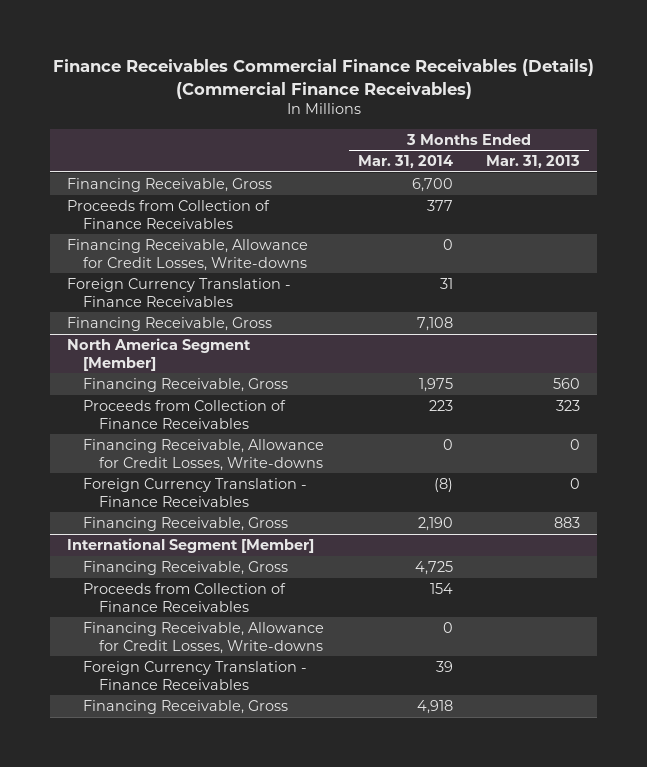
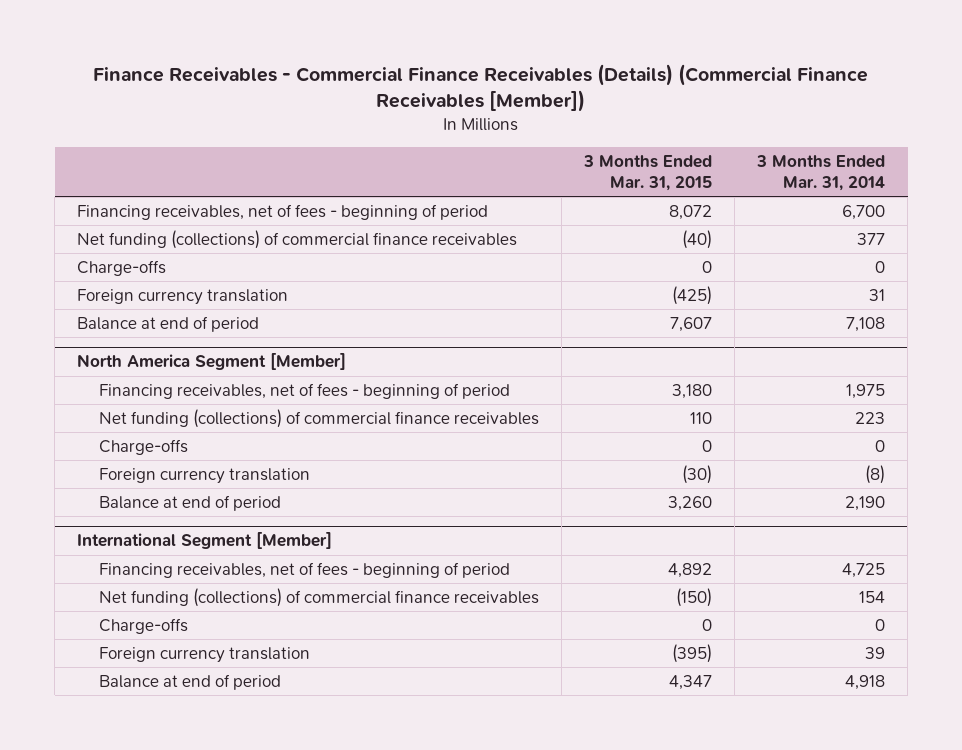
[52,59,594,99] Finance Receivables Commercial Finance Receivables (Details) (Commercial Finance Receivables) -> [93,63,869,112] Finance Receivables - Commercial Finance Receivables (Details) (Commercial Finance Receivables [Member])
[486,155,581,169] Mar. 31, 2013 -> none
none -> [583,154,713,191] 3 Months Ended Mar. 31, 2015
[66,177,272,192] Financing Receivable, Gross -> [77,203,489,220] Financing receivables, net of fees - beginning of period
[66,199,270,229] Proceeds from Collection of Finance Receivables -> [77,229,518,249] Net funding (collections) of commercial finance receivables
[66,238,308,271] Financing Receivable, Allowance for Credit Losses, Write-downs -> [77,259,167,276] Charge-offs
[66,277,291,307] Foreign Currency Translation - Finance Receivables -> [77,288,289,305] Foreign currency translation
[66,316,272,331] Financing Receivable, Gross -> [77,315,260,332] Balance at end of period
[82,377,288,392] Financing Receivable, Gross -> [98,382,510,399] Financing receivables, net of fees - beginning of period
[82,399,286,429] Proceeds from Collection of Finance Receivables -> [98,408,539,428] Net funding (collections) of commercial finance receivables
[82,438,324,471] Financing Receivable, Allowance for Credit Losses, Write-downs -> [98,438,188,455] Charge-offs
[82,477,307,507] Foreign Currency Translation - Finance Receivables -> [98,467,310,484] Foreign currency translation
[82,516,288,531] Financing Receivable, Gross -> [98,494,281,511] Balance at end of period
[82,560,288,575] Financing Receivable, Gross -> [98,561,510,578] Financing receivables, net of fees - beginning of period
[82,582,286,612] Proceeds from Collection of Finance Receivables -> [98,587,539,607] Net funding (collections) of commercial finance receivables
[82,621,324,654] Financing Receivable, Allowance for Credit Losses, Write-downs -> [98,617,188,634] Charge-offs
[82,660,307,690] Foreign Currency Translation - Finance Receivables -> [98,646,310,663] Foreign currency translation
[82,699,288,714] Financing Receivable, Gross -> [98,673,281,690] Balance at end of period

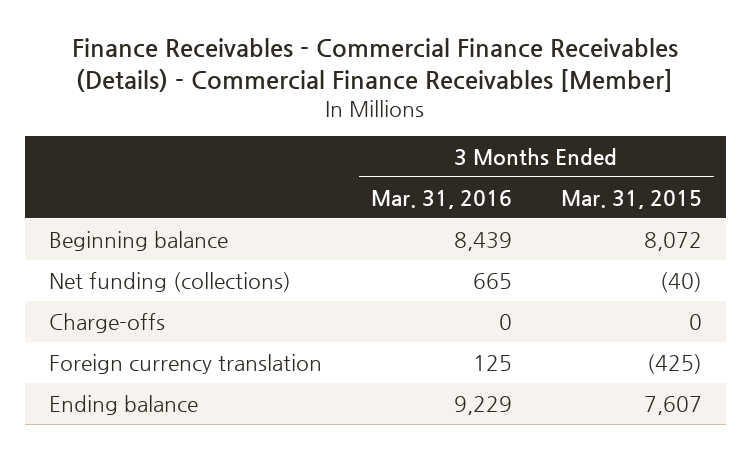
[93,63,869,112] Finance Receivables - Commercial Finance Receivables (Details) (Commercial Finance Receivables [Member]) -> [72,38,679,93] Finance Receivables - Commercial Finance Receivables (Details) - Commercial Finance Receivables [Member]
[756,154,886,191] 3 Months Ended Mar. 31, 2014 -> none
none -> [370,189,512,209] Mar. 31, 2016
[77,203,489,220] Financing receivables, net of fees - beginning of period -> [48,230,228,251] Beginning balance
[77,229,518,249] Net funding (collections) of commercial finance receivables -> [48,271,291,292] Net funding (collections)
[77,353,347,371] North America Segment [Member] -> none
[98,382,510,399] Financing receivables, net of fees - beginning of period -> none
[98,408,539,428] Net funding (collections) of commercial finance receivables -> none
[98,438,188,455] Charge-offs -> none
[98,467,310,484] Foreign currency translation -> none
[98,494,281,511] Balance at end of period -> none
[77,532,333,550] International Segment [Member] -> none
[98,561,510,578] Financing receivables, net of fees - beginning of period -> none
[98,587,539,607] Net funding (collections) of commercial finance receivables -> none
[98,617,188,634] Charge-offs -> none
[98,646,310,663] Foreign currency translation -> none
[98,673,281,690] Balance at end of period -> none
[77,315,260,332] Balance at end of period -> [48,394,198,415] Ending balance

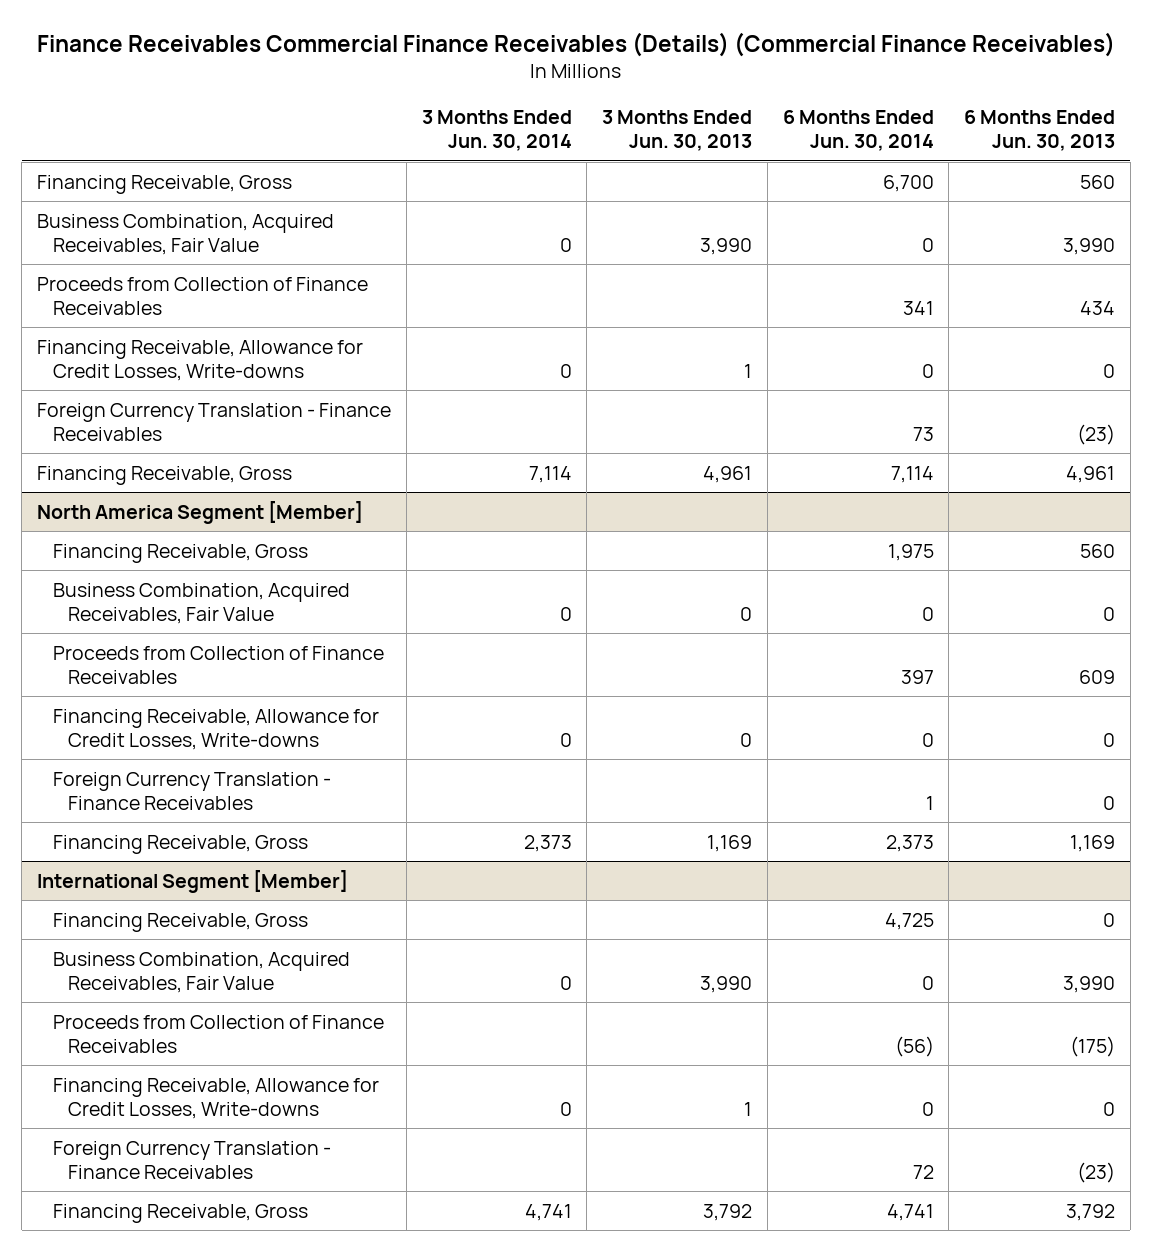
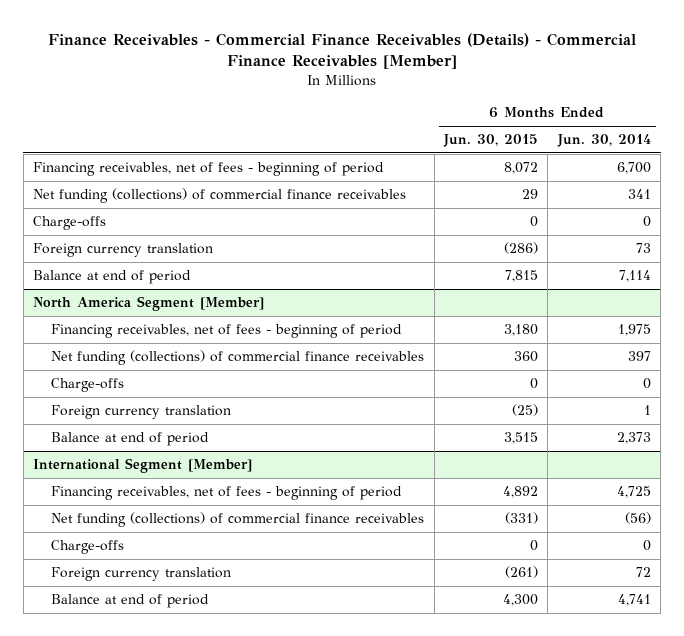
[37,31,1116,57] Finance Receivables Commercial Finance Receivables (Details) (Commercial Finance Receivables) -> [47,32,636,70] Finance Receivables - Commercial Finance Receivables (Details) - Commercial Finance Receivables [Member]
[421,110,572,152] 3 Months Ended Jun. 30, 2014 -> none
[602,110,753,152] 3 Months Ended Jun. 30, 2013 -> none
[964,110,1116,152] 6 Months Ended Jun. 30, 2013 -> none
none -> [442,134,538,148] Jun. 30, 2015
[37,213,335,255] Business Combination, Acquired Receivables, Fair Value -> none
[37,174,293,194] Financing Receivable, Gross -> [33,162,385,177] Financing receivables, net of fees - beginning of period
[37,276,369,315] Proceeds from Collection of Finance Receivables -> [33,188,407,204] Net funding (collections) of commercial finance receivables
[37,339,364,381] Financing Receivable, Allowance for Credit Losses, Write-downs -> [33,216,107,231] Charge-offs
[37,402,392,441] Foreign Currency Translation - Finance Receivables -> [33,243,214,258] Foreign currency translation
[37,465,293,485] Financing Receivable, Gross -> [33,270,192,285] Balance at end of period
[52,582,350,624] Business Combination, Acquired Receivables, Fair Value -> none
[52,543,308,563] Financing Receivable, Gross -> [51,324,403,339] Financing receivables, net of fees - beginning of period
[52,645,384,684] Proceeds from Collection of Finance Receivables -> [51,350,425,366] Net funding (collections) of commercial finance receivables
[52,708,379,750] Financing Receivable, Allowance for Credit Losses, Write-downs -> [51,378,125,393] Charge-offs
[52,771,331,810] Foreign Currency Translation - Finance Receivables -> [51,405,232,420] Foreign currency translation
[52,834,308,854] Financing Receivable, Gross -> [51,432,210,447] Balance at end of period
[52,951,350,993] Business Combination, Acquired Receivables, Fair Value -> none
[52,912,308,932] Financing Receivable, Gross -> [51,486,403,501] Financing receivables, net of fees - beginning of period
[52,1014,384,1053] Proceeds from Collection of Finance Receivables -> [51,512,425,528] Net funding (collections) of commercial finance receivables
[52,1077,379,1119] Financing Receivable, Allowance for Credit Losses, Write-downs -> [51,540,125,555] Charge-offs
[52,1140,331,1179] Foreign Currency Translation - Finance Receivables -> [51,567,232,582] Foreign currency translation
[52,1203,308,1223] Financing Receivable, Gross -> [51,594,210,609] Balance at end of period

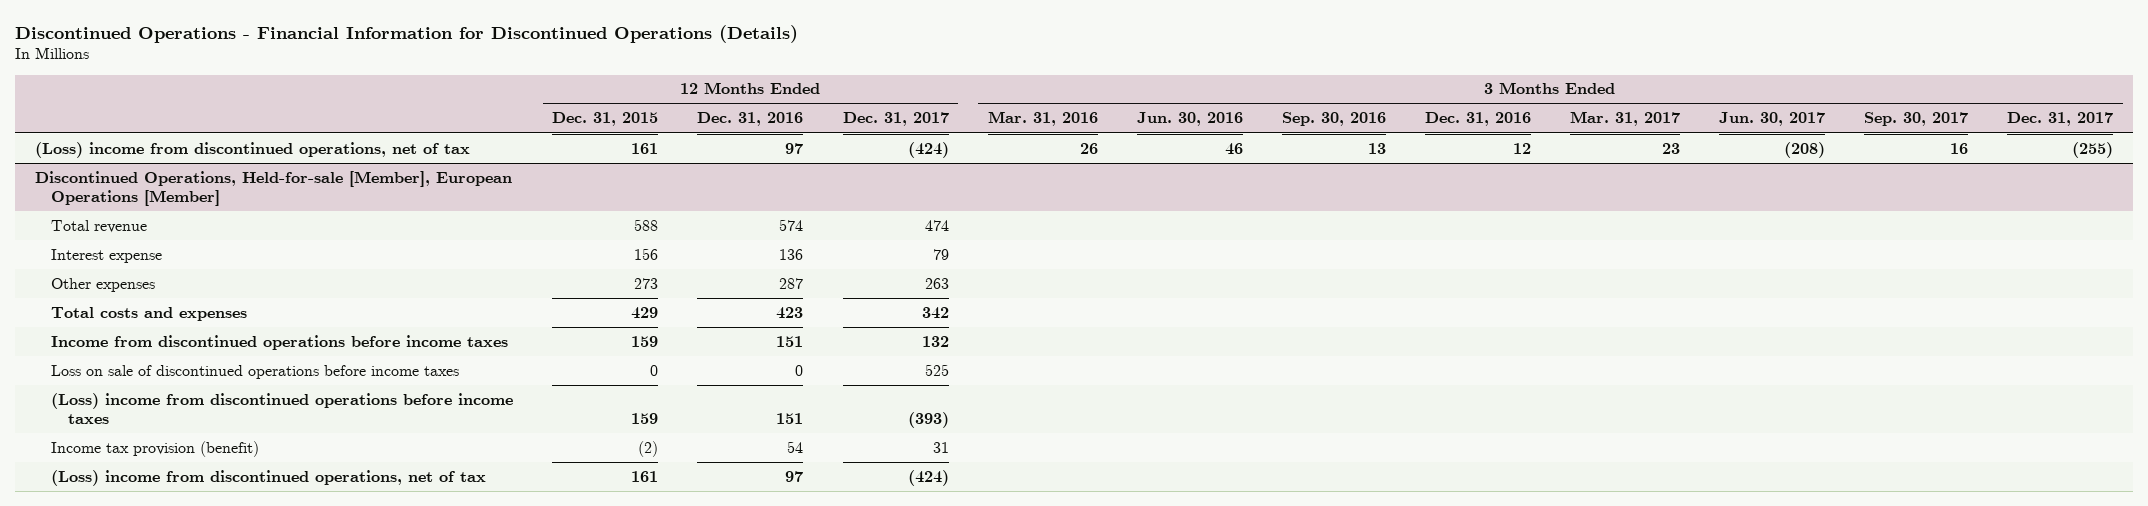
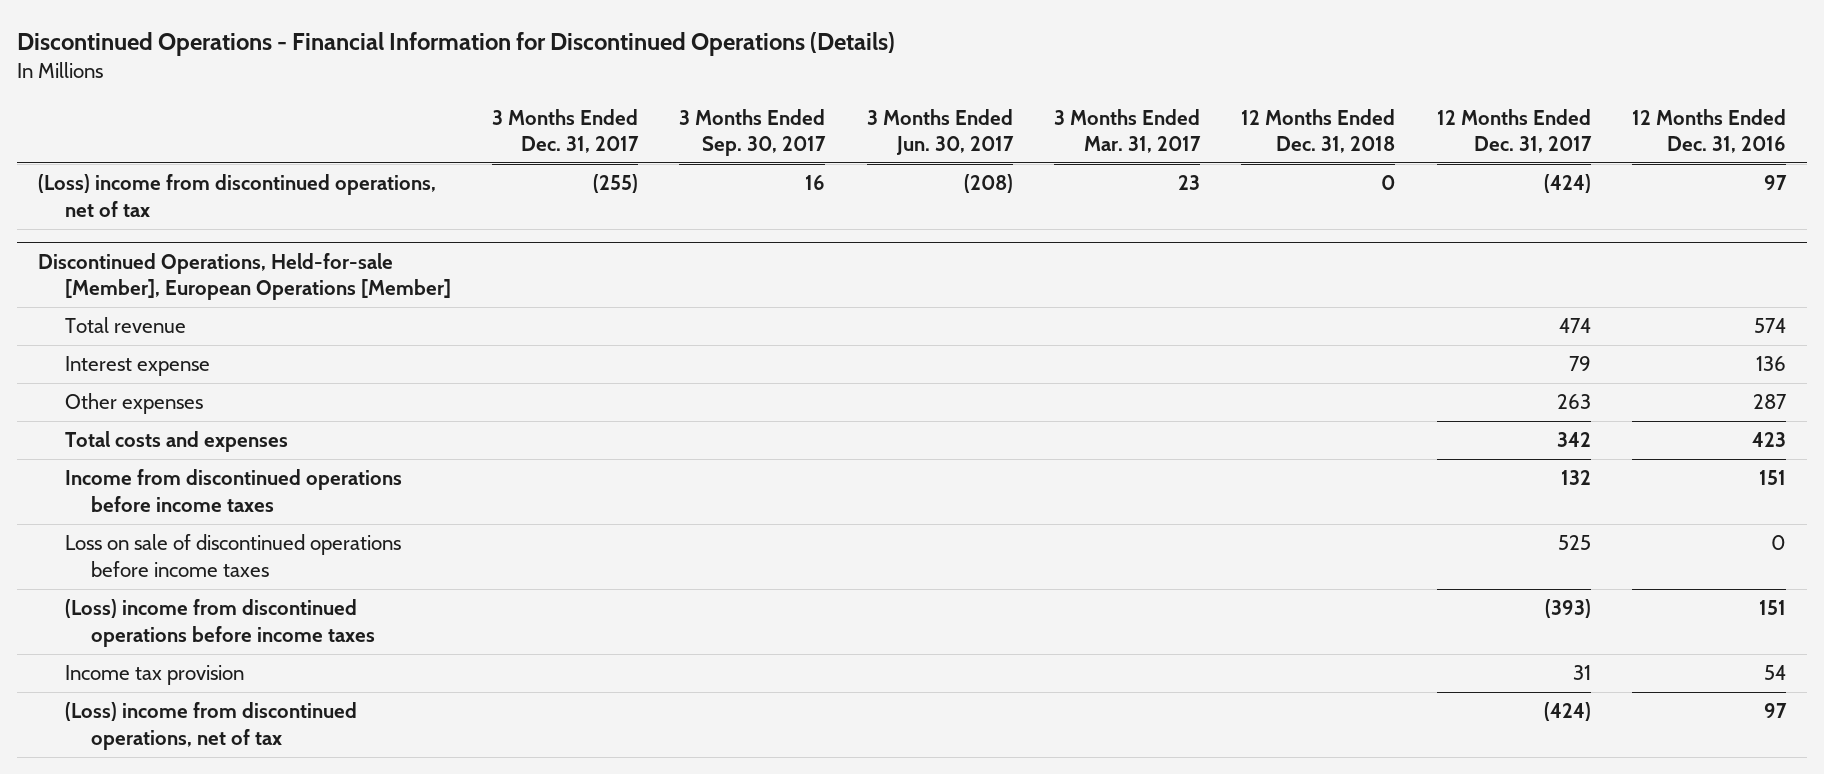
[552,112,659,127] Dec. 31, 2015 -> none
[987,111,1098,127] Mar. 31, 2016 -> none
[1136,112,1243,127] Jun. 30, 2016 -> none
[1281,112,1386,127] Sep. 30, 2016 -> none
[1424,112,1531,127] Dec. 31, 2016 -> none
none -> [1241,108,1396,153] 12 Months Ended Dec. 31, 2018
[51,440,260,457] Income tax provision (benefit) -> [64,665,244,686] Income tax provision

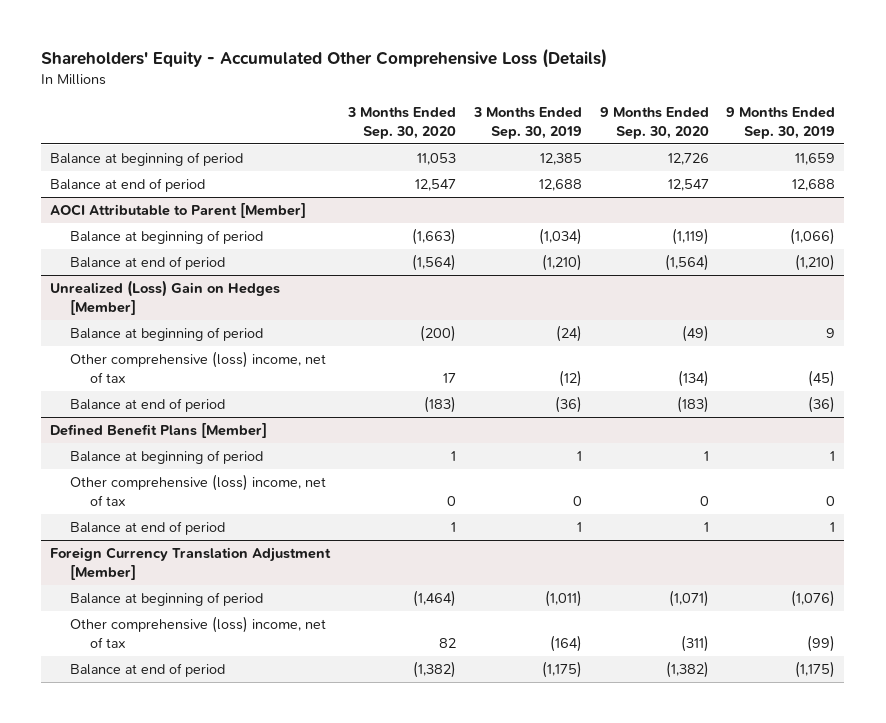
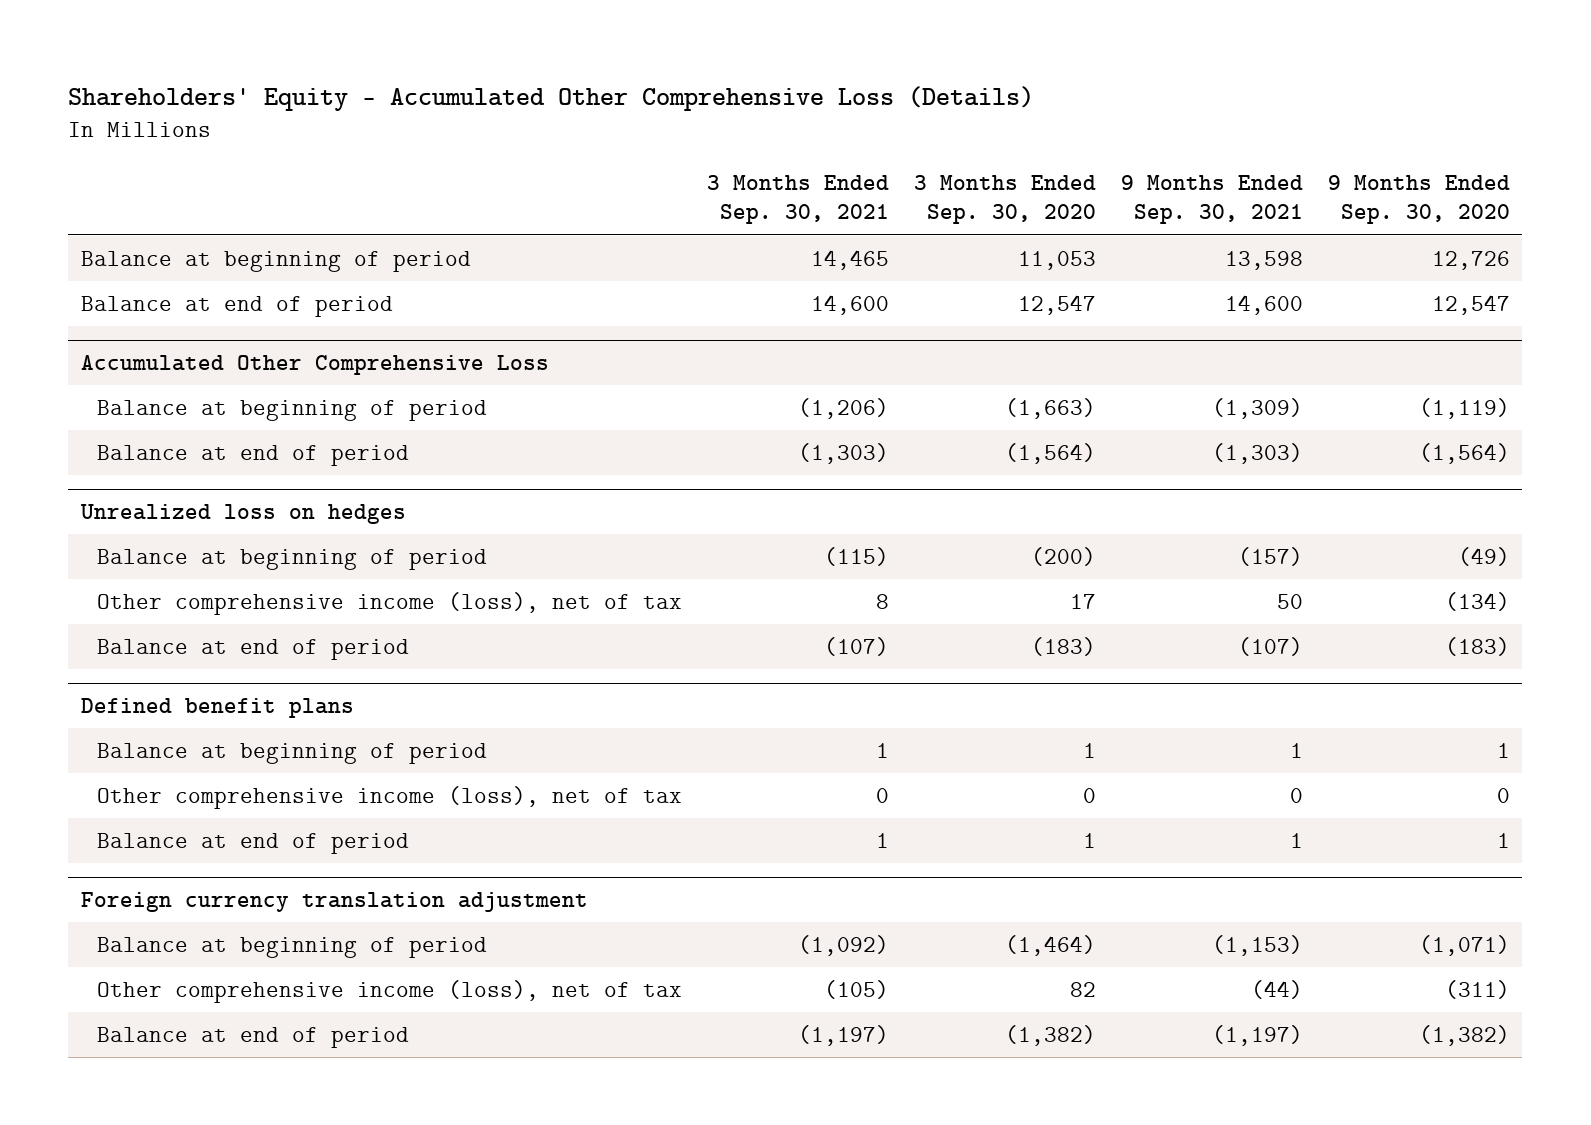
[472,107,582,139] 3 Months Ended Sep. 30, 2019 -> none
[726,107,836,139] 9 Months Ended Sep. 30, 2019 -> none
none -> [707,175,890,225] 3 Months Ended Sep. 30, 2021
none -> [1121,175,1304,225] 9 Months Ended Sep. 30, 2021
[50,203,307,219] AOCI Attributable to Parent [Member] -> [80,355,549,376] Accumulated Other Comprehensive Loss
[50,280,281,315] Unrealized (Loss) Gain on Hedges [Member] -> [79,504,406,525] Unrealized loss on hedges
[69,351,326,383] Other comprehensive (loss) income, net of tax -> [97,591,683,615] Other comprehensive income (loss), net of tax
[50,423,268,439] Defined Benefit Plans [Member] -> [80,698,354,719] Defined benefit plans
[69,474,326,506] Other comprehensive (loss) income, net of tax -> [97,785,683,809] Other comprehensive income (loss), net of tax
[50,547,332,580] Foreign Currency Translation Adjustment [Member] -> [80,892,588,913] Foreign currency translation adjustment
[69,616,326,648] Other comprehensive (loss) income, net of tax -> [97,979,683,1003] Other comprehensive income (loss), net of tax

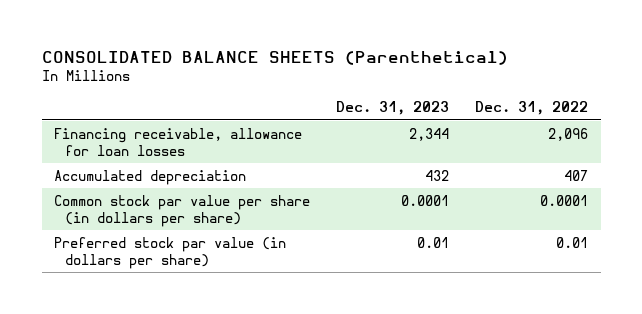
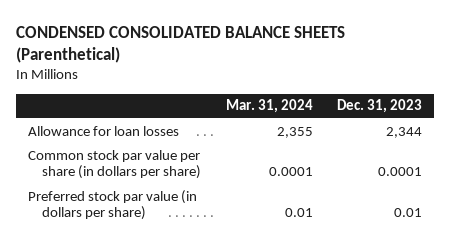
[41,50,508,65] CONSOLIDATED BALANCE SHEETS (Parenthetical) -> [15,25,345,64] CONDENSED CONSOLIDATED BALANCE SHEETS (Parenthetical)
[474,101,588,116] Dec. 31, 2022 -> none
none -> [225,99,313,114] Mar. 31, 2024
[54,169,247,185] Accumulated depreciation -> none
[54,127,303,156] Financing receivable, allowance for loan losses -> [27,125,179,136] Allowance for loan losses

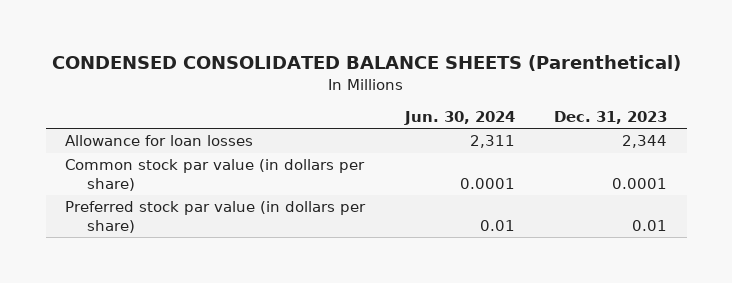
[225,99,313,114] Mar. 31, 2024 -> none
none -> [403,111,515,126] Jun. 30, 2024
[27,149,202,180] Common stock par value per share (in dollars per share) -> [65,159,366,192] Common stock par value (in dollars per share)

